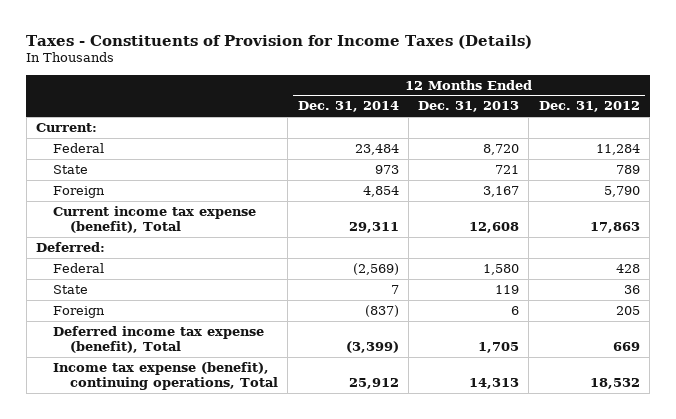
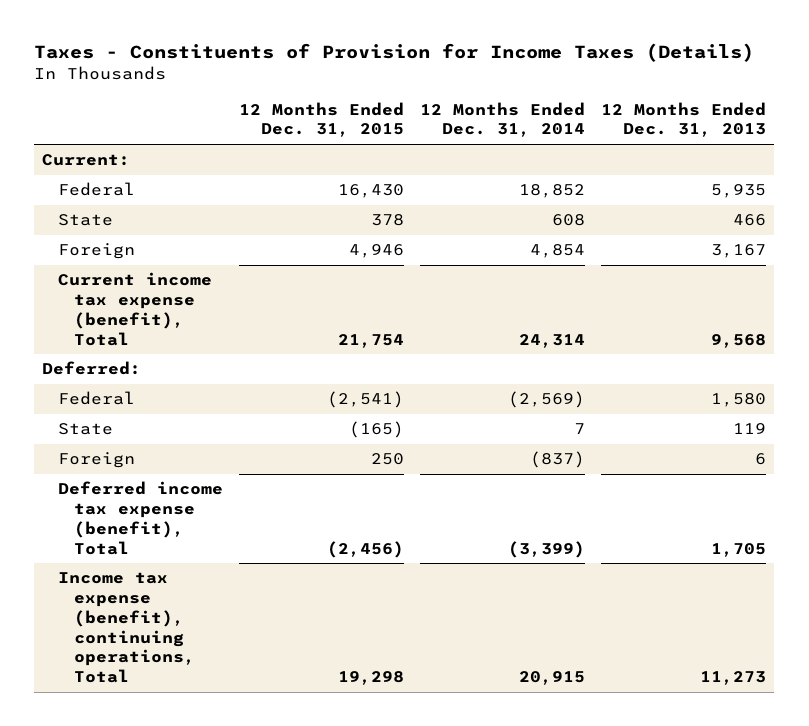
[538,101,640,113] Dec. 31, 2012 -> none
none -> [239,101,405,138] 12 Months Ended Dec. 31, 2015
[354,143,399,155] 23,484 -> [519,184,586,199] 18,852
[483,143,520,155] 8,720 -> [711,184,767,199] 5,935
[374,164,399,174] 973 -> [552,214,586,227] 608
[495,164,520,174] 721 -> [733,214,767,227] 466
[348,222,399,234] 29,311 -> [519,333,586,348] 24,314
[469,222,520,234] 12,608 -> [711,333,767,348] 9,568
[348,378,399,390] 25,912 -> [519,671,586,686] 20,915
[469,378,520,390] 14,313 -> [700,671,767,686] 11,273

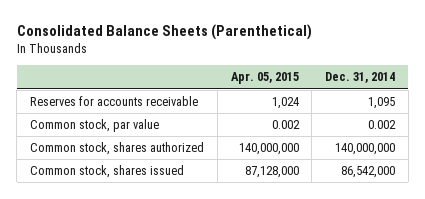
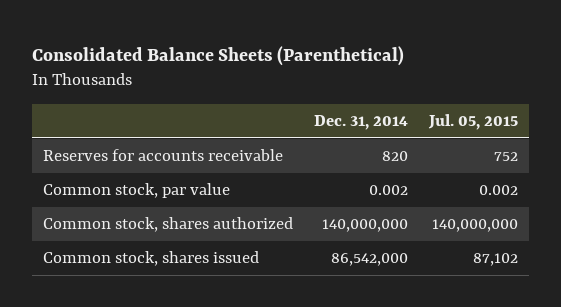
[230,72,299,85] Apr. 05, 2015 -> none
none -> [428,113,519,130] Jul. 05, 2015
[368,97,396,110] 1,095 -> [381,151,408,162] 820

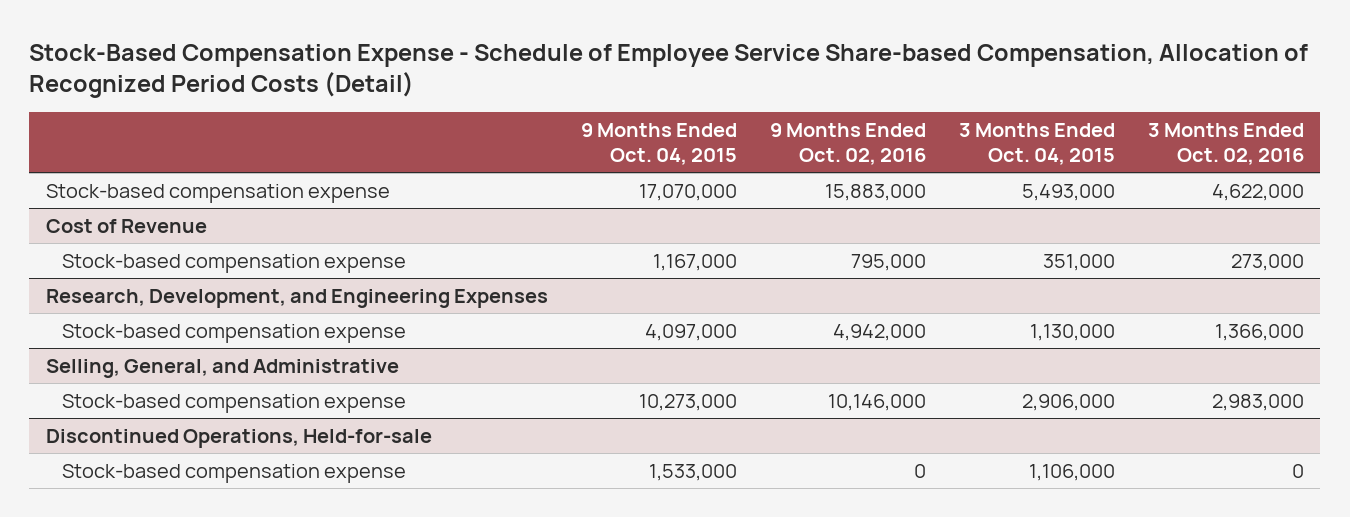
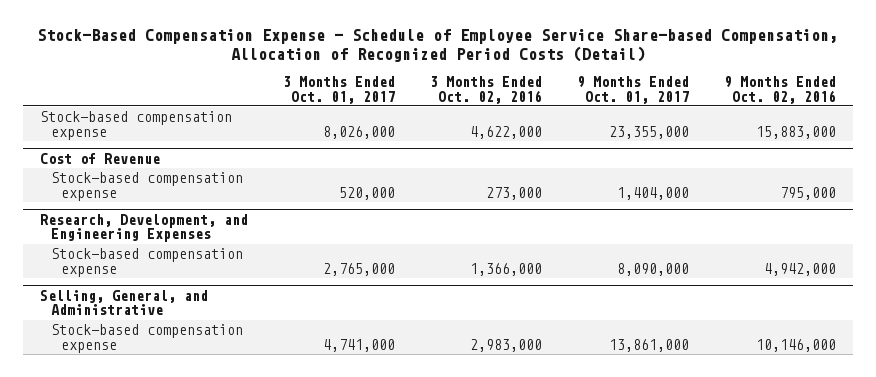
[580,123,737,166] 9 Months Ended Oct. 04, 2015 -> none
[958,123,1115,166] 3 Months Ended Oct. 04, 2015 -> none
none -> [283,75,396,104] 3 Months Ended Oct. 01, 2017
none -> [577,75,690,104] 9 Months Ended Oct. 01, 2017
[45,428,432,448] Discontinued Operations, Held-for-sale -> none
[62,463,407,483] Stock-based compensation expense -> none

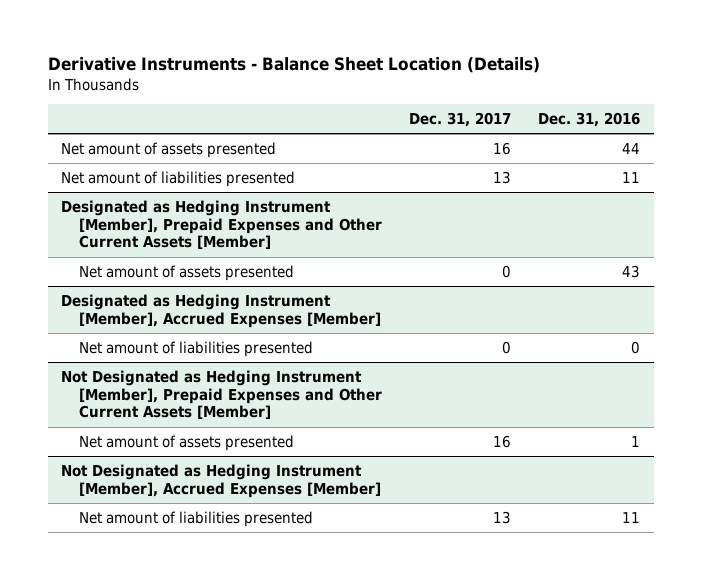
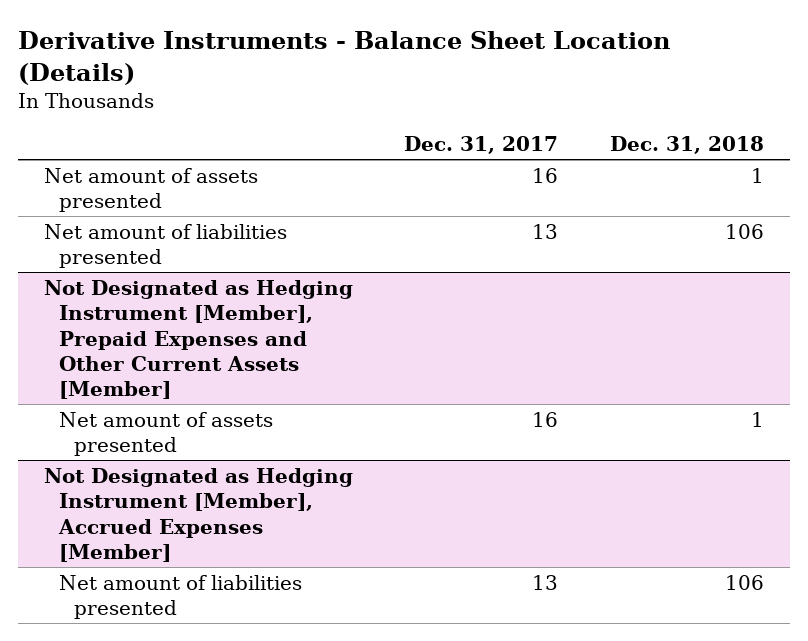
[538,111,641,127] Dec. 31, 2016 -> none
none -> [609,136,764,155] Dec. 31, 2018
[61,199,383,250] Designated as Hedging Instrument [Member], Prepaid Expenses and Other Current Assets [Member] -> none
[79,264,295,281] Net amount of assets presented -> none
[61,293,382,328] Designated as Hedging Instrument [Member], Accrued Expenses [Member] -> none
[79,340,314,357] Net amount of liabilities presented -> none

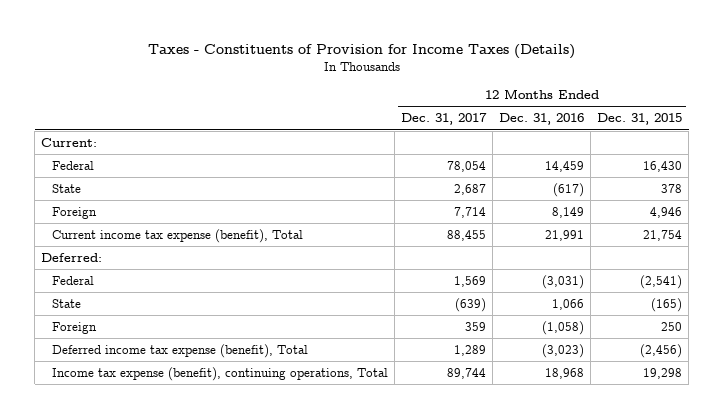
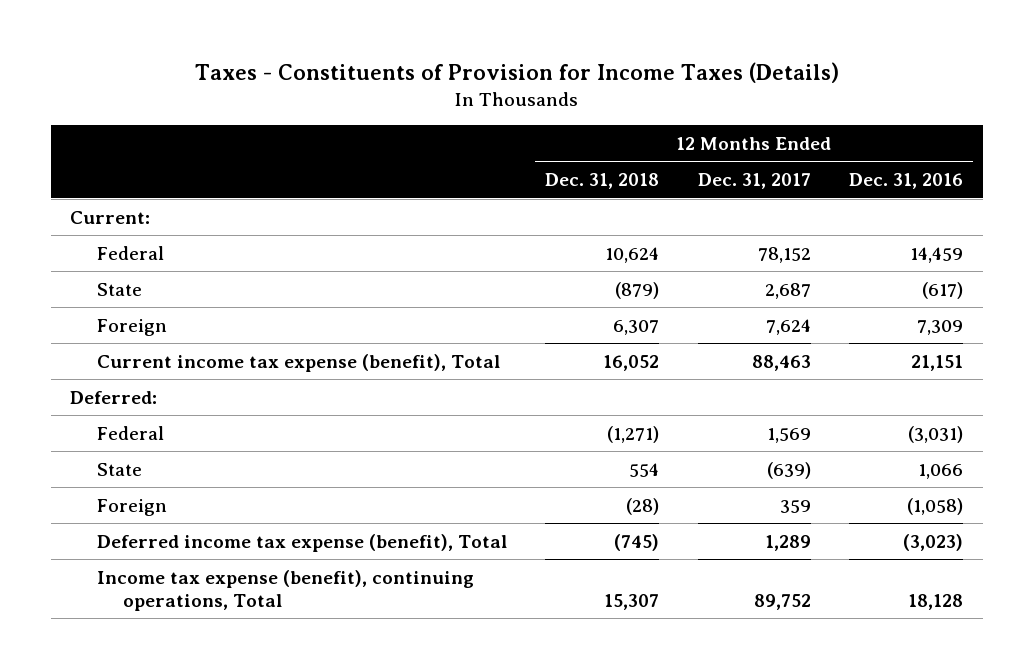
[597,113,683,126] Dec. 31, 2015 -> none
none -> [545,173,660,190] Dec. 31, 2018
[447,160,487,172] 78,054 -> [757,246,811,263] 78,152
[454,206,487,218] 7,714 -> [765,318,811,335] 7,624
[552,206,585,218] 8,149 -> [917,319,964,335] 7,309
[447,229,487,241] 88,455 -> [751,354,811,371] 88,463
[545,229,585,241] 21,991 -> [911,354,964,371] 21,151
[447,367,487,379] 89,744 -> [753,593,811,610] 89,752
[545,367,585,379] 18,968 -> [908,593,964,610] 18,128

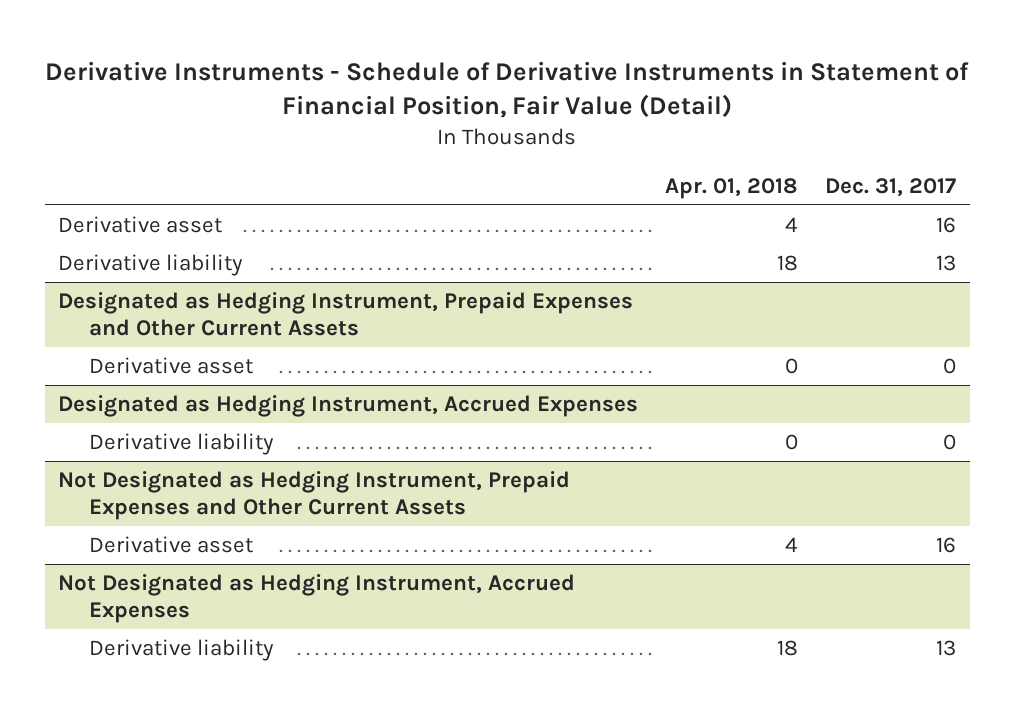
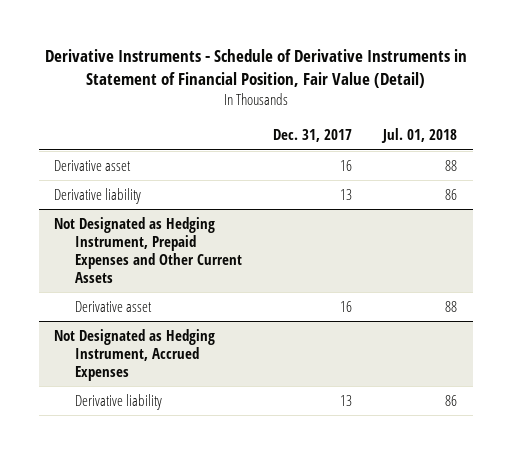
[665,177,799,199] Apr. 01, 2018 -> none
none -> [381,128,458,144] Jul. 01, 2018
[58,292,634,336] Designated as Hedging Instrument, Prepaid Expenses and Other Current Assets -> none
[89,357,254,375] Derivative asset -> none
[58,395,639,418] Designated as Hedging Instrument, Accrued Expenses -> none
[89,433,275,456] Derivative liability -> none

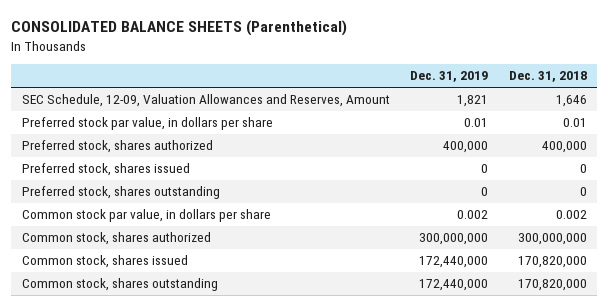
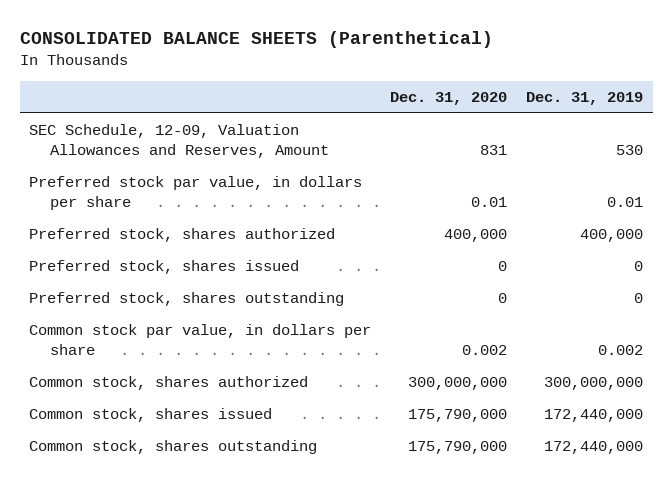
[508,71,587,83] Dec. 31, 2018 -> none
none -> [390,91,508,105] Dec. 31, 2020
[457,95,489,108] 1,821 -> [616,145,644,156] 530

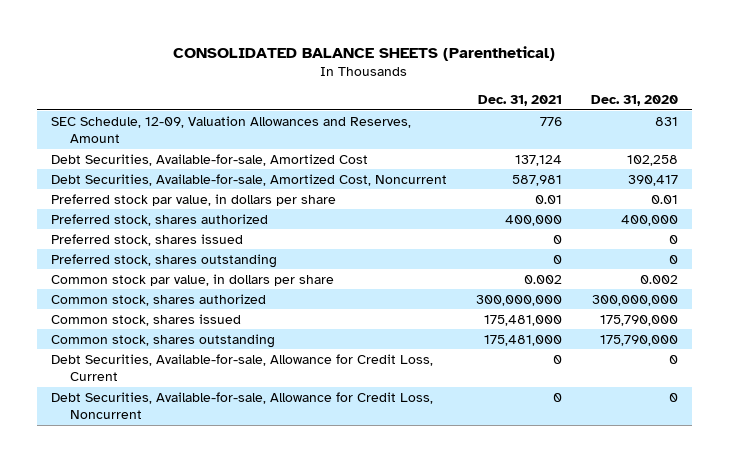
[526,91,644,105] Dec. 31, 2019 -> none
none -> [477,95,562,107] Dec. 31, 2021
none -> [51,153,369,166] Debt Securities, Available-for-sale, Amortized Cost
none -> [51,173,448,186] Debt Securities, Available-for-sale, Amortized Cost, Noncurrent
none -> [51,353,434,382] Debt Securities, Available-for-sale, Allowance for Credit Loss, Current
none -> [51,391,434,420] Debt Securities, Available-for-sale, Allowance for Credit Loss, Noncurrent

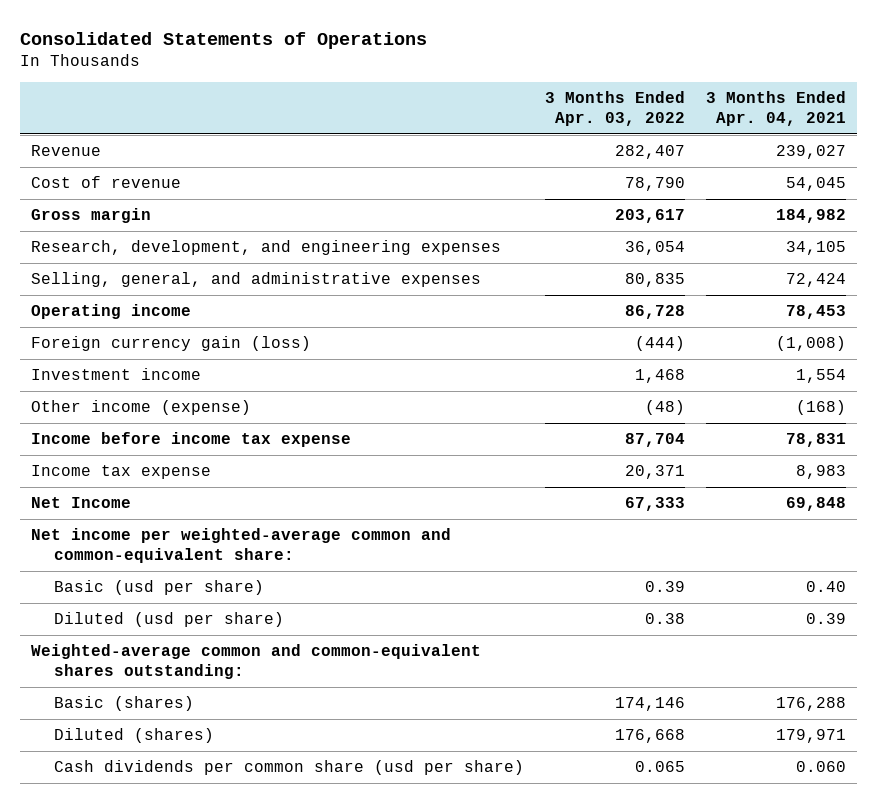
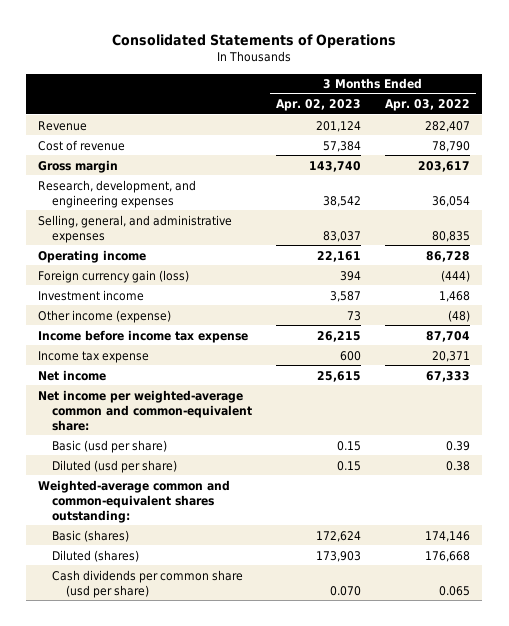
[706,91,847,127] 3 Months Ended Apr. 04, 2021 -> none
none -> [276,99,362,112] Apr. 02, 2023
[30,497,131,509] Net Income -> [38,369,107,381] Net income

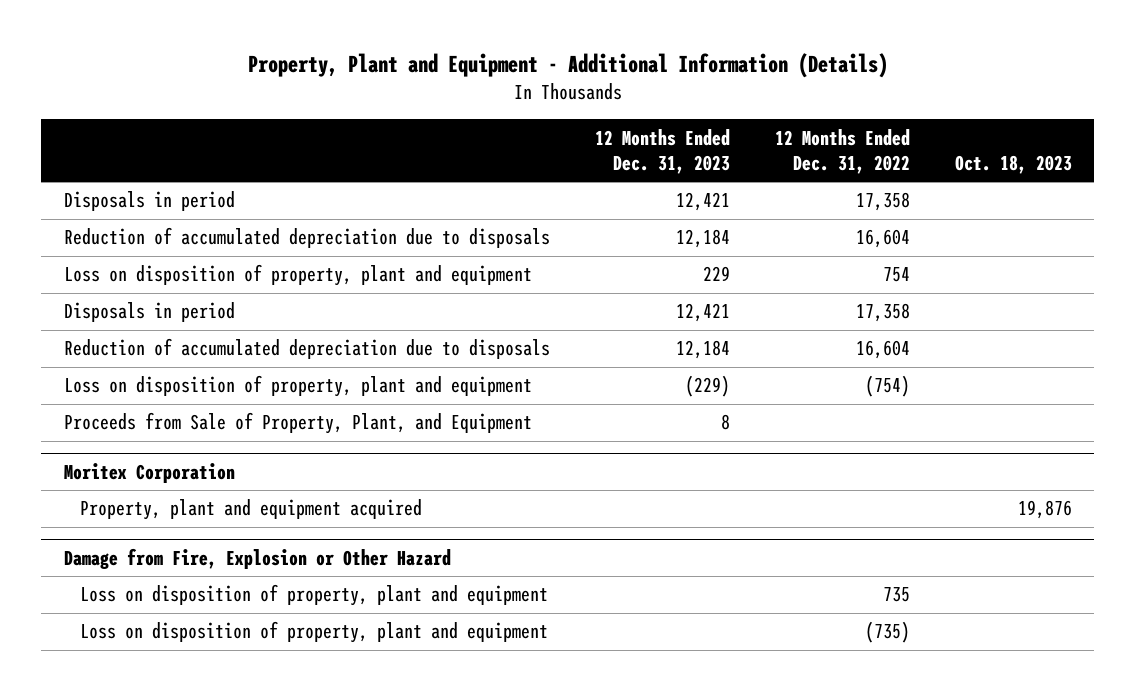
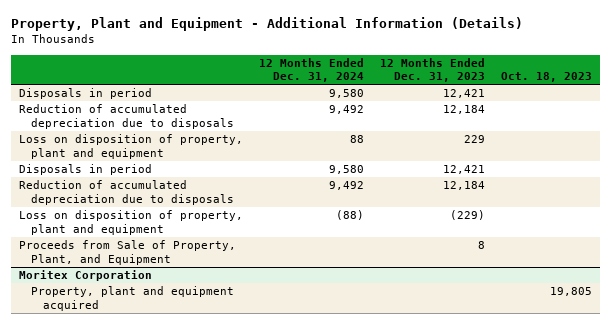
[774,128,910,175] 12 Months Ended Dec. 31, 2022 -> none
none -> [259,57,365,83] 12 Months Ended Dec. 31, 2024
[63,548,451,570] Damage from Fire, Explosion or Other Hazard -> none
[79,584,548,607] Loss on disposition of property, plant and equipment -> none
[79,621,548,644] Loss on disposition of property, plant and equipment -> none
[1017,500,1072,520] 19,876 -> [550,287,593,297] 19,805

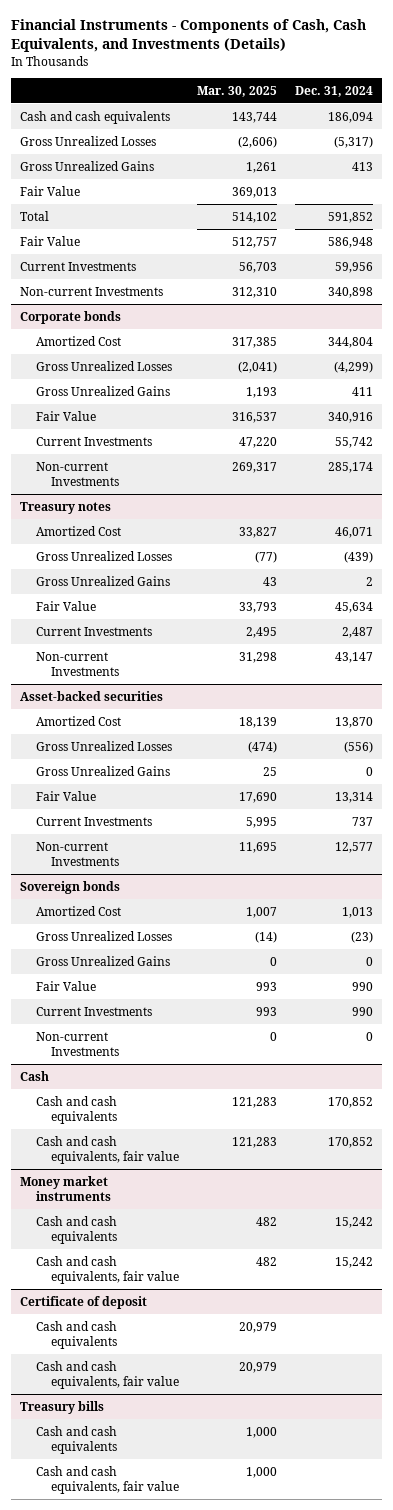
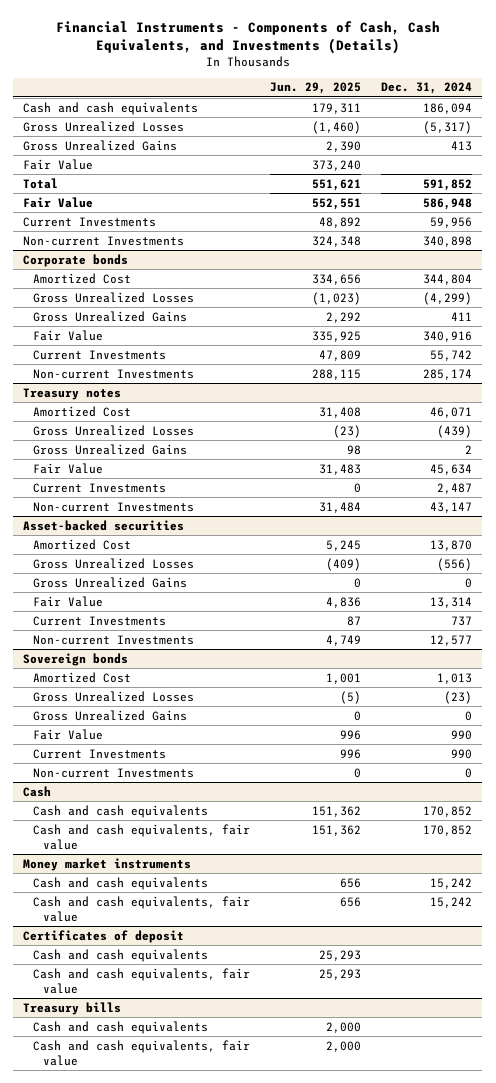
[197,85,278,97] Mar. 30, 2025 -> none
none -> [270,82,362,95] Jun. 29, 2025
[20,1295,148,1309] Certificate of deposit -> [23,929,185,943] Certificates of deposit

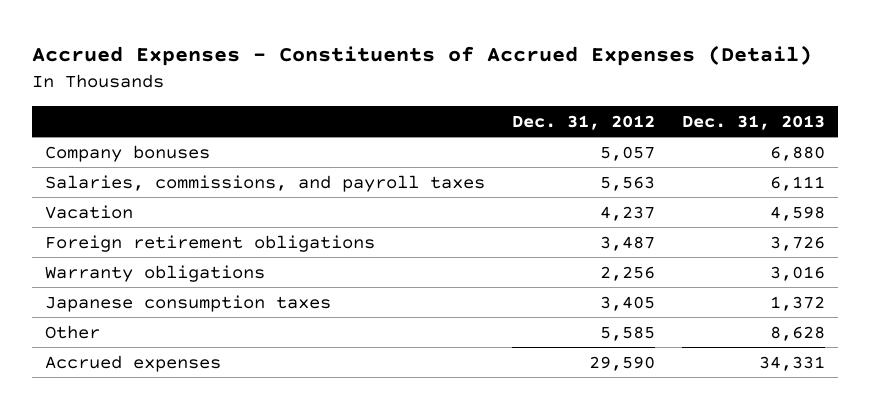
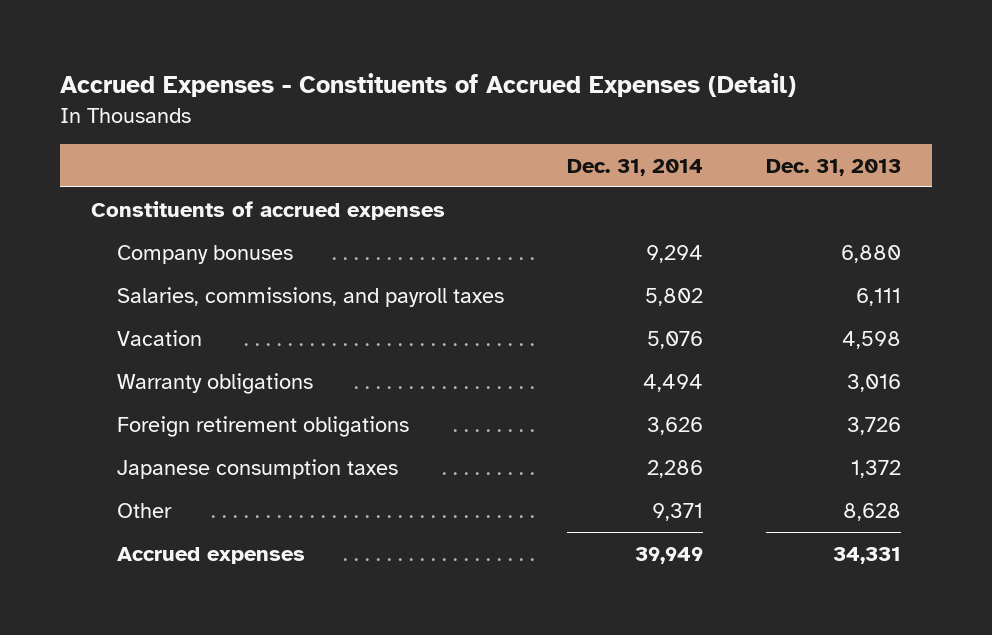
[511,114,655,130] Dec. 31, 2012 -> none
none -> [566,158,703,176] Dec. 31, 2014
none -> [91,200,446,220] Constituents of accrued expenses
[45,234,376,252] Foreign retirement obligations -> [116,415,409,437] Foreign retirement obligations

